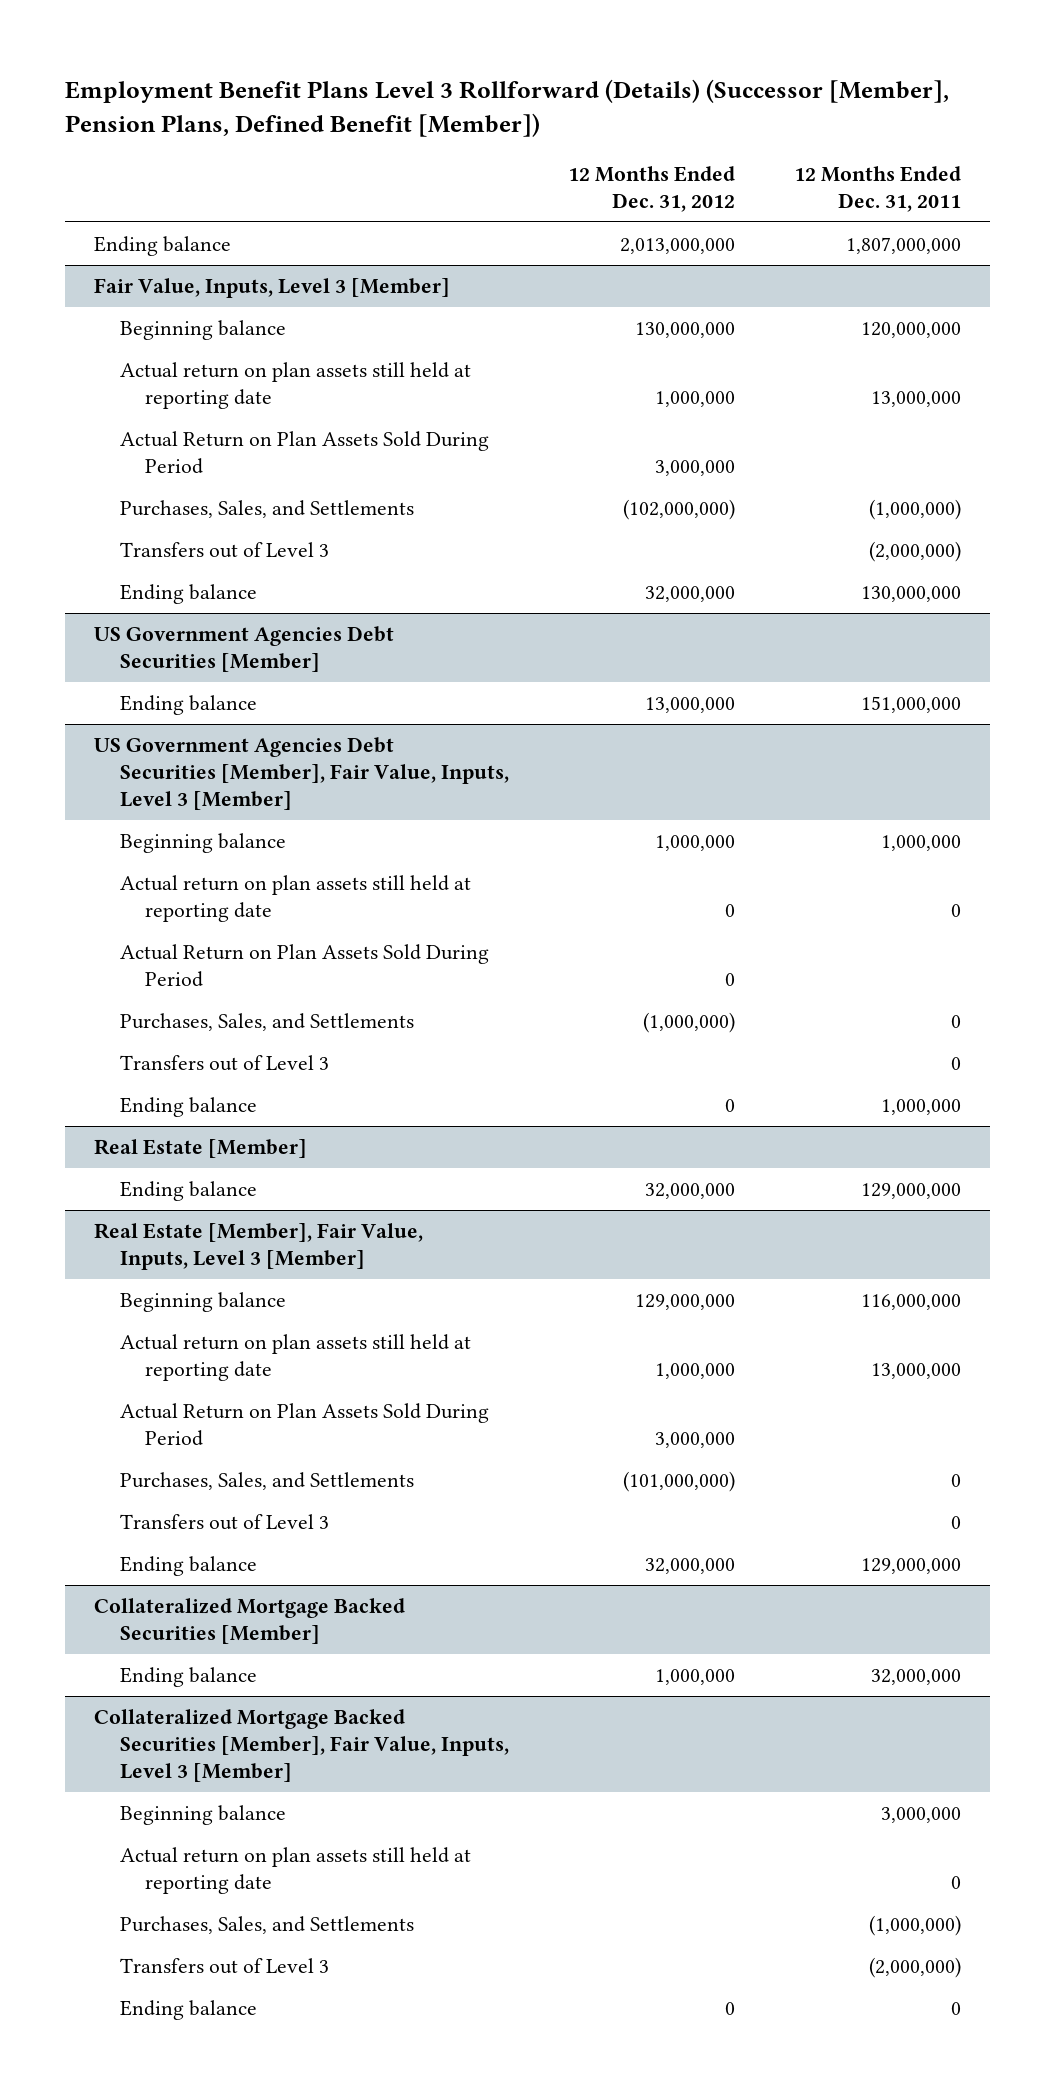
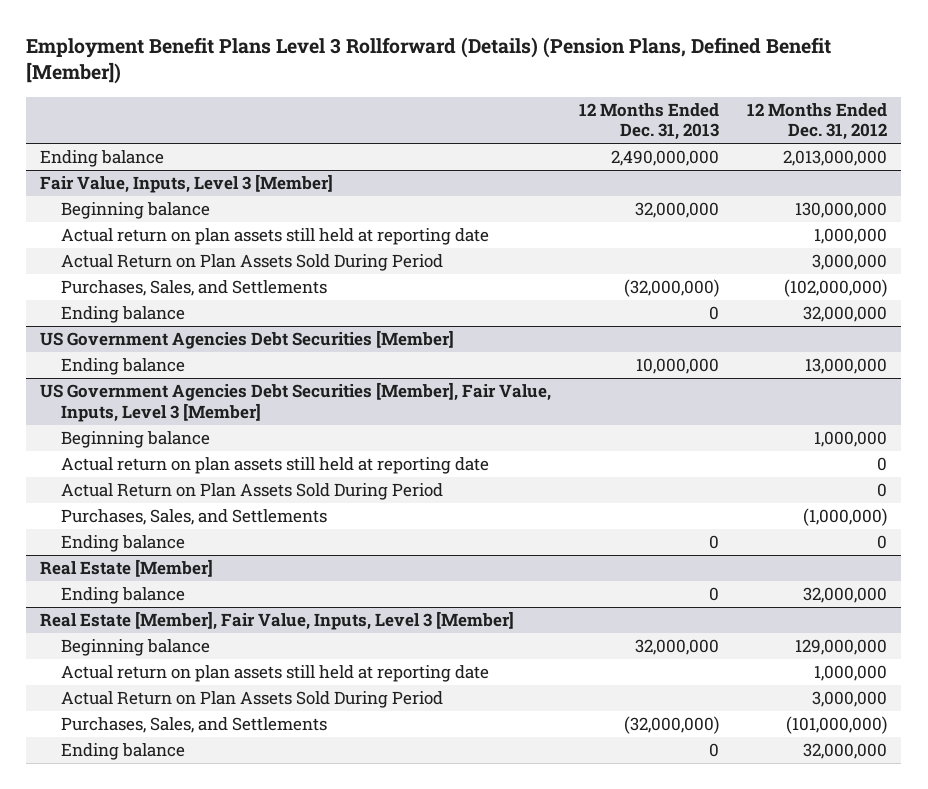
[64,79,949,137] Employment Benefit Plans Level 3 Rollforward (Details) (Successor [Member], Pension Plans, Defined Benefit [Member]) -> [26,36,832,85] Employment Benefit Plans Level 3 Rollforward (Details) (Pension Plans, Defined Benefit [Member])
[793,166,961,213] 12 Months Ended Dec. 31, 2011 -> none
none -> [579,102,720,141] 12 Months Ended Dec. 31, 2013
[119,541,329,558] Transfers out of Level 3 -> none
[119,1054,329,1071] Transfers out of Level 3 -> none
[119,1513,329,1530] Transfers out of Level 3 -> none
[94,1597,406,1644] Collateralized Mortgage Backed Securities [Member] -> none
[119,1666,257,1687] Ending balance -> none
[94,1708,509,1782] Collateralized Mortgage Backed Securities [Member], Fair Value, Inputs, Level 3 [Member] -> none
[119,1804,286,1825] Beginning balance -> none
[119,1846,471,1894] Actual return on plan assets still held at reporting date -> none
[119,1915,414,1934] Purchases, Sales, and Settlements -> none
[119,1957,329,1974] Transfers out of Level 3 -> none
[119,1999,257,2020] Ending balance -> none

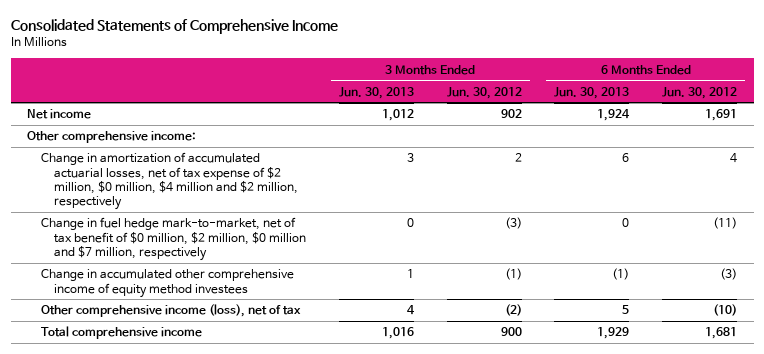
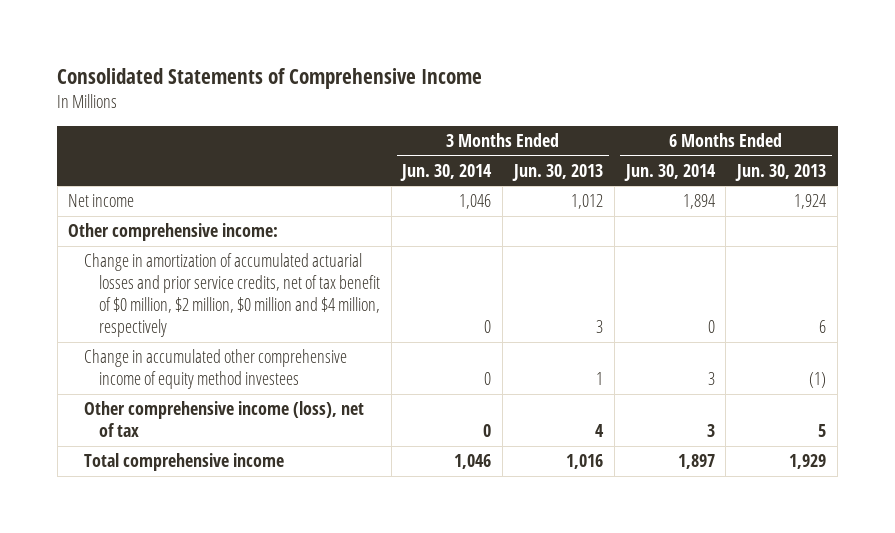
[446,86,522,99] Jun. 30, 2012 -> none
[662,86,738,99] Jun. 30, 2012 -> none
none -> [400,163,493,181] Jun. 30, 2014
none -> [623,163,716,181] Jun. 30, 2014
[40,217,307,261] Change in fuel hedge mark-to-market, net of tax benefit of $0 million, $2 million, $0 million and $7 million, respectively -> none
[40,152,299,211] Change in amortization of accumulated actuarial losses, net of tax expense of $2 million, $0 million, $4 million and $2 million, respectively -> [83,253,380,338] Change in amortization of accumulated actuarial losses and prior service credits, net of tax benefit of $0 million, $2 million, $0 million and $4 million, respectively

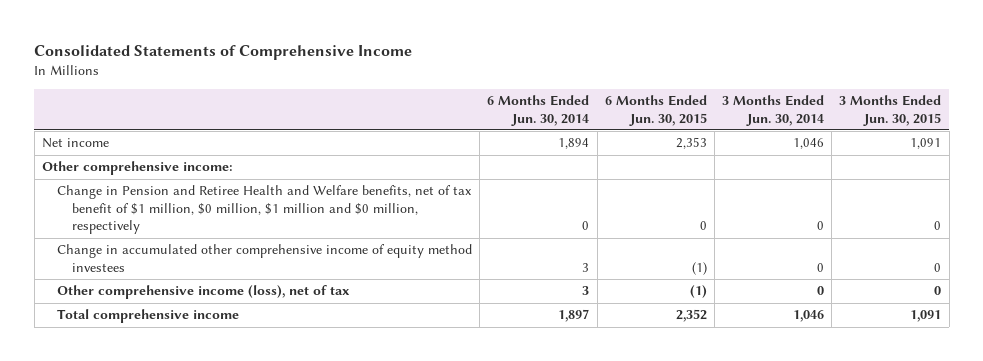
[512,163,604,181] Jun. 30, 2013 -> none
[735,163,827,181] Jun. 30, 2013 -> none
none -> [604,94,707,126] 6 Months Ended Jun. 30, 2015
none -> [839,94,942,126] 3 Months Ended Jun. 30, 2015
[83,253,380,338] Change in amortization of accumulated actuarial losses and prior service credits, net of tax benefit of $0 million, $2 million, $0 million and $4 million, respectively -> [56,185,472,235] Change in Pension and Retiree Health and Welfare benefits, net of tax benefit of $1 million, $0 million, $1 million and $0 million, respectively

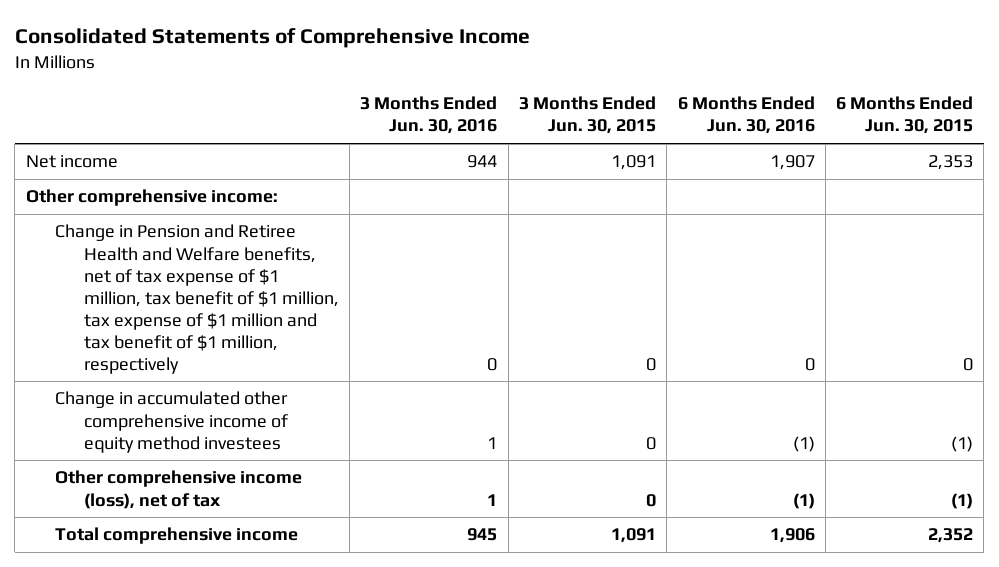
[487,94,590,126] 6 Months Ended Jun. 30, 2014 -> none
[722,94,825,126] 3 Months Ended Jun. 30, 2014 -> none
none -> [360,96,498,135] 3 Months Ended Jun. 30, 2016
none -> [677,96,815,135] 6 Months Ended Jun. 30, 2016
[56,185,472,235] Change in Pension and Retiree Health and Welfare benefits, net of tax benefit of $1 million, $0 million, $1 million and $0 million, respectively -> [54,224,339,374] Change in Pension and Retiree Health and Welfare benefits, net of tax expense of $1 million, tax benefit of $1 million, tax expense of $1 million and tax benefit of $1 million, respectively

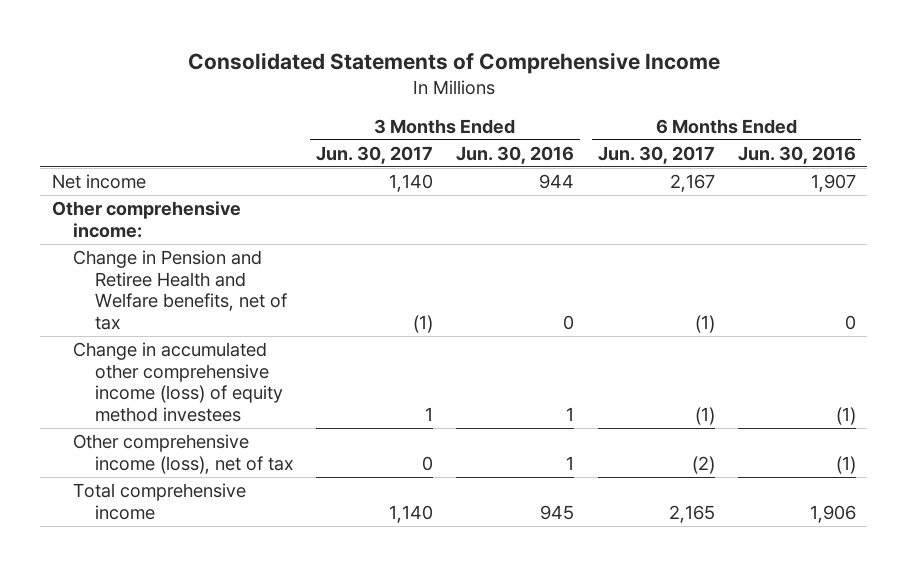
[518,96,656,135] 3 Months Ended Jun. 30, 2015 -> none
[836,96,974,135] 6 Months Ended Jun. 30, 2015 -> none
none -> [316,145,434,164] Jun. 30, 2017
none -> [597,145,715,164] Jun. 30, 2017
[54,224,339,374] Change in Pension and Retiree Health and Welfare benefits, net of tax expense of $1 million, tax benefit of $1 million, tax expense of $1 million and tax benefit of $1 million, respectively -> [73,250,287,331] Change in Pension and Retiree Health and Welfare benefits, net of tax
[54,391,288,453] Change in accumulated other comprehensive income of equity method investees -> [73,342,283,423] Change in accumulated other comprehensive income (loss) of equity method investees

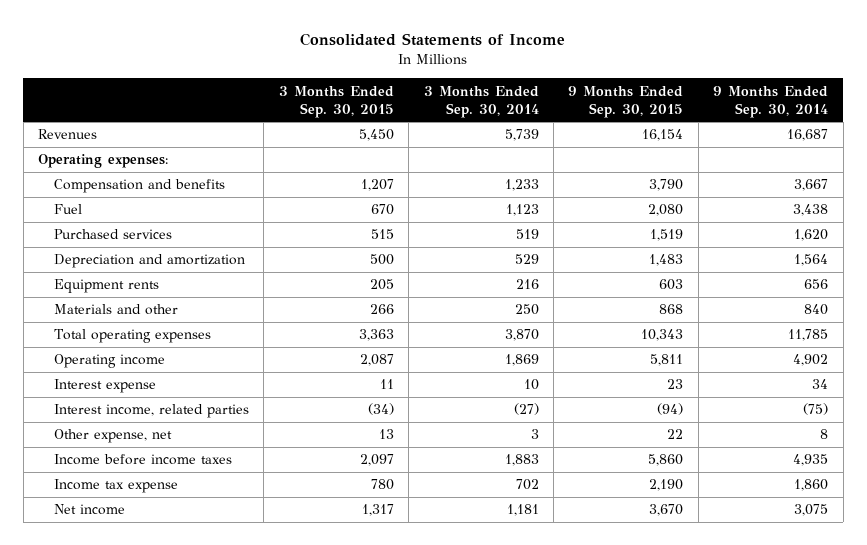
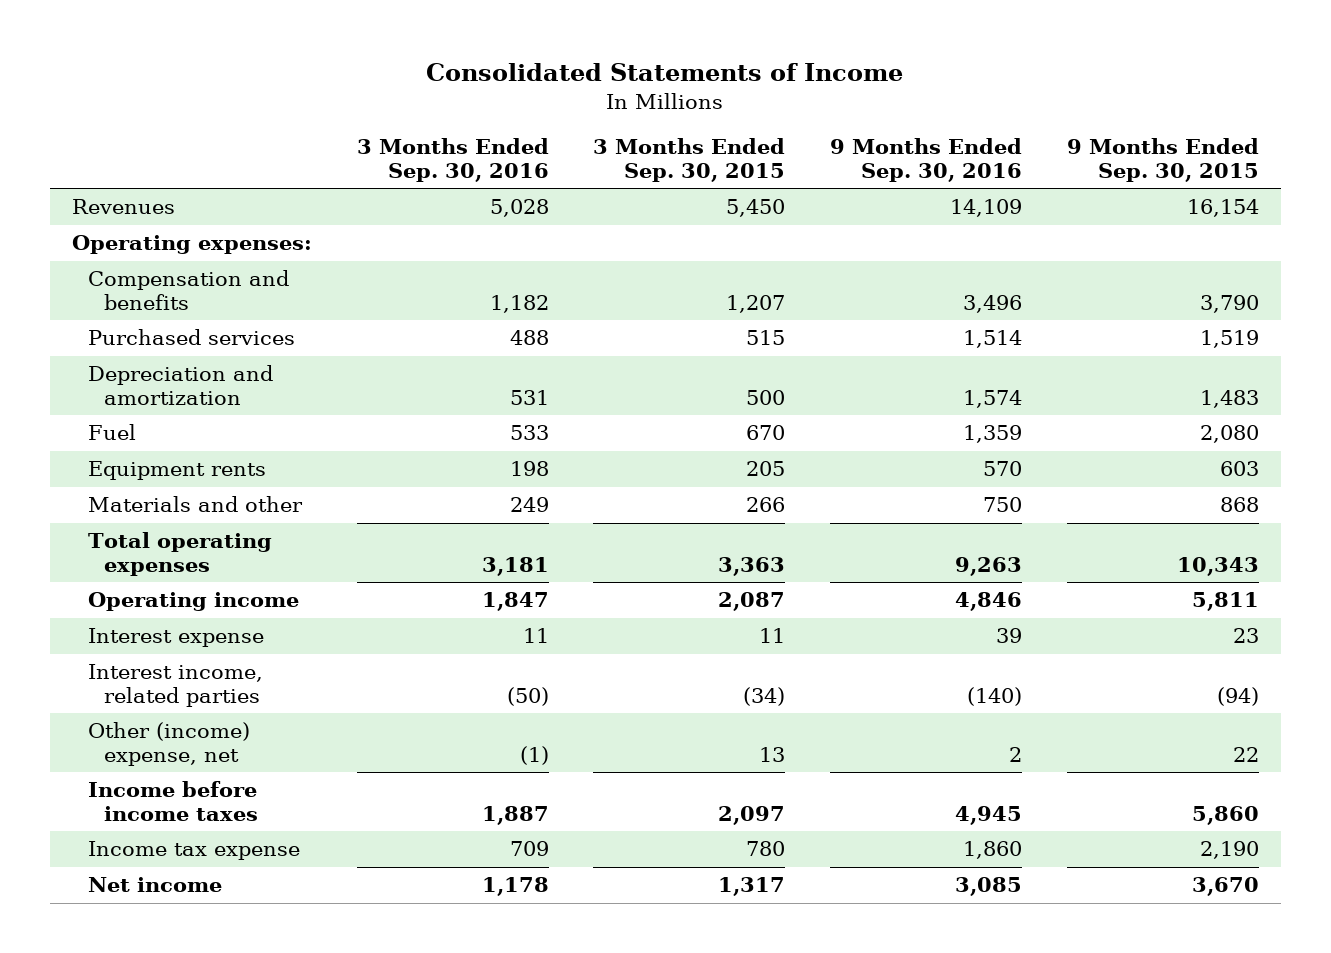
[423,85,539,118] 3 Months Ended Sep. 30, 2014 -> none
[713,85,829,118] 9 Months Ended Sep. 30, 2014 -> none
none -> [356,138,549,182] 3 Months Ended Sep. 30, 2016
none -> [829,138,1022,182] 9 Months Ended Sep. 30, 2016
[53,204,82,215] Fuel -> [87,424,136,441] Fuel
[53,429,172,444] Other expense, net -> [87,722,250,766] Other (income) expense, net

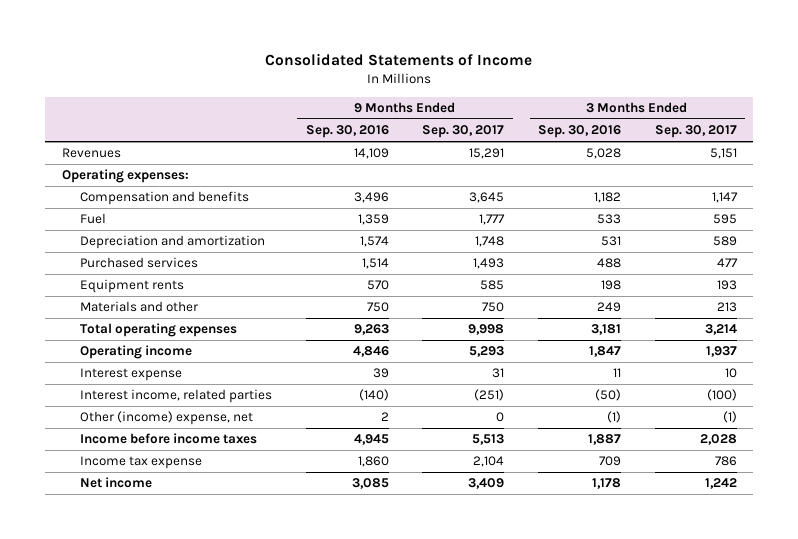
[593,138,786,182] 3 Months Ended Sep. 30, 2015 -> none
[1066,138,1259,182] 9 Months Ended Sep. 30, 2015 -> none
none -> [422,125,505,139] Sep. 30, 2017
none -> [654,125,737,139] Sep. 30, 2017
[87,365,273,405] Depreciation and amortization -> [80,235,266,250] Depreciation and amortization
[87,329,295,346] Purchased services -> [80,257,199,269] Purchased services

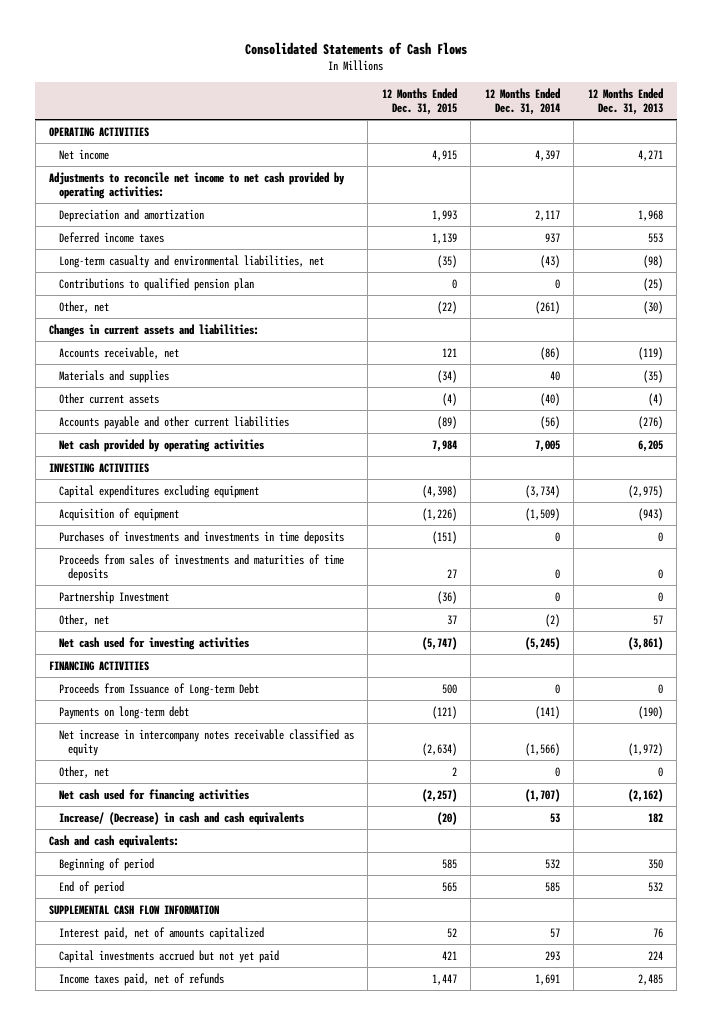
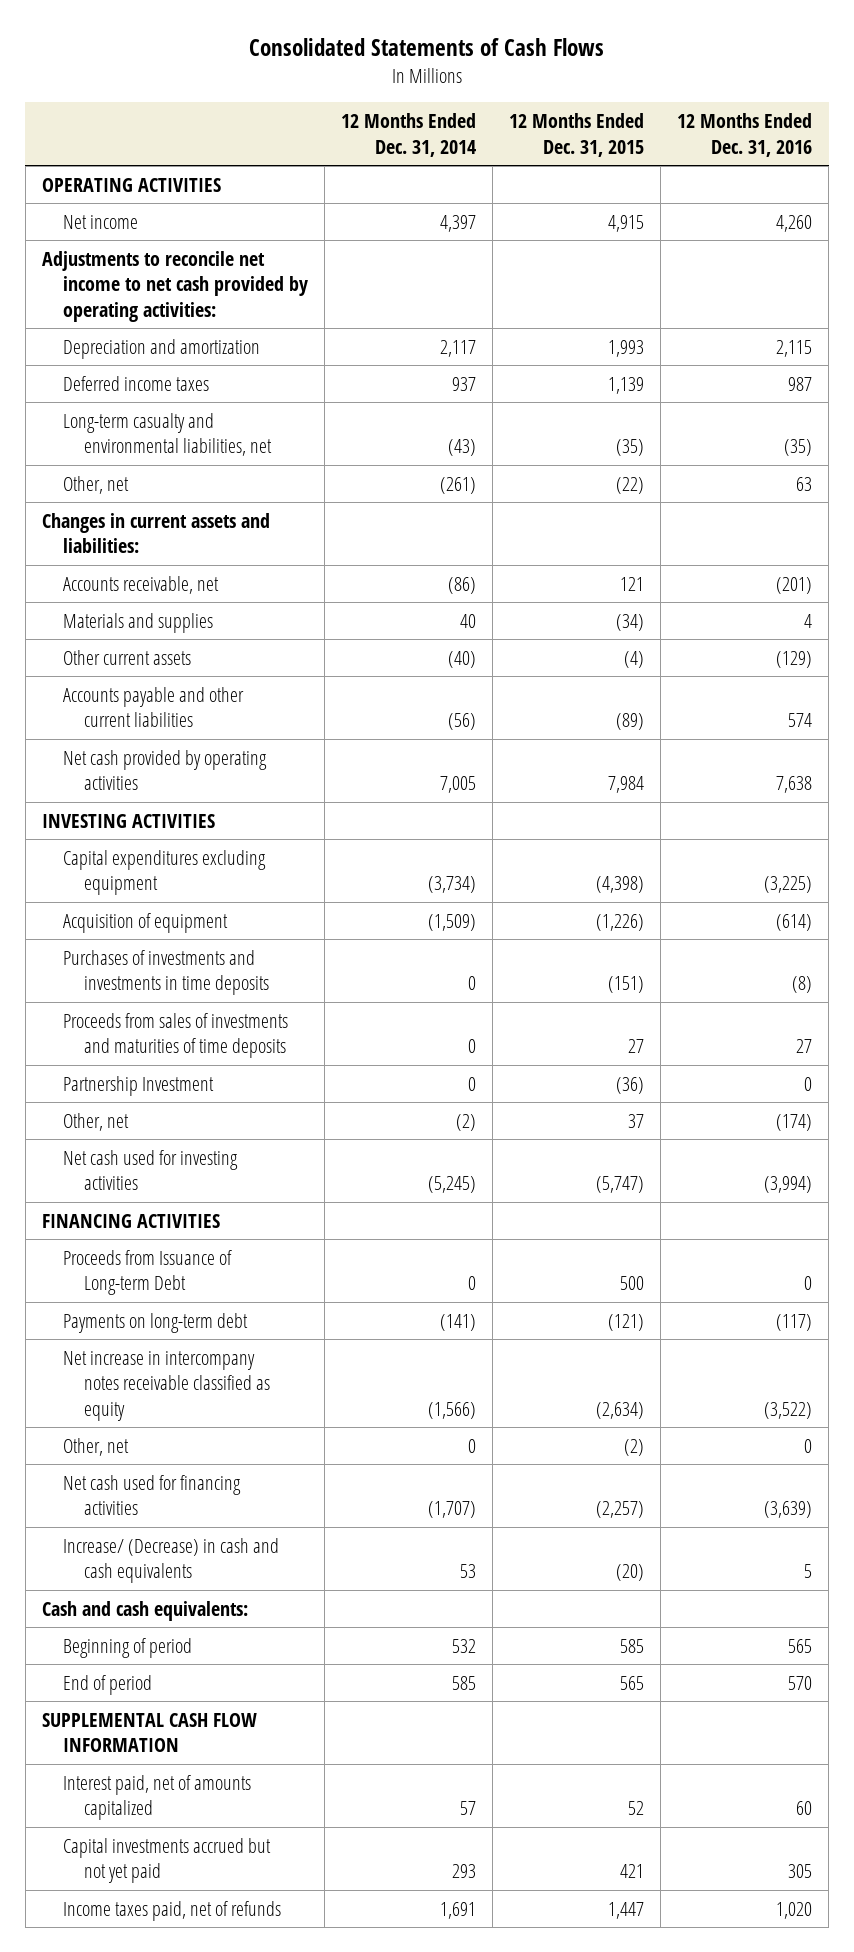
[587,87,663,116] 12 Months Ended Dec. 31, 2013 -> none
none -> [677,113,813,157] 12 Months Ended Dec. 31, 2016
[58,277,254,291] Contributions to qualified pension plan -> none
[451,766,457,776] 2 -> [624,1438,645,1456] (2)

